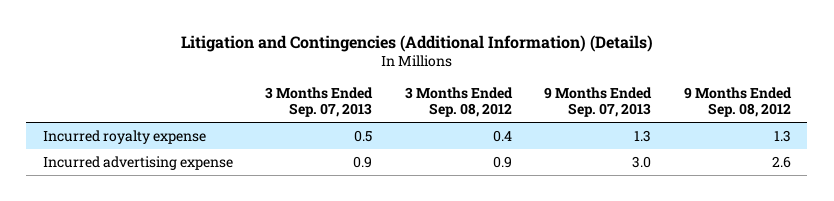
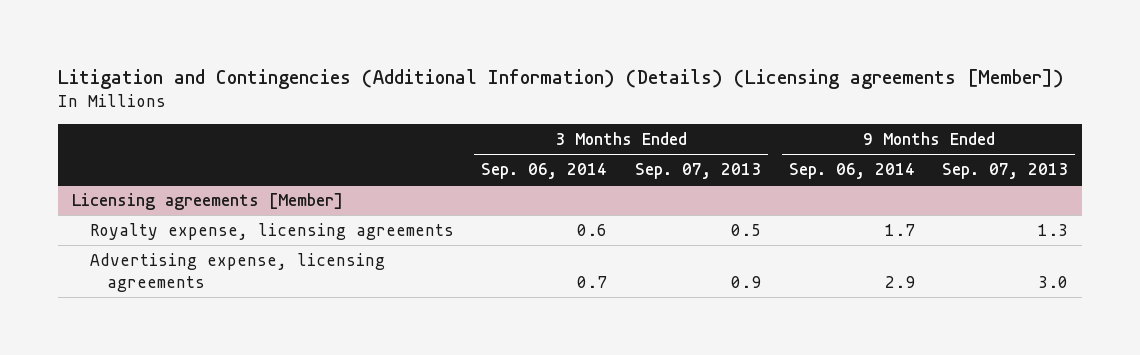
[180,34,653,52] Litigation and Contingencies (Additional Information) (Details) -> [58,69,1065,90] Litigation and Contingencies (Additional Information) (Details) (Licensing agreements [Member])
[404,86,513,118] 3 Months Ended Sep. 08, 2012 -> none
[683,86,792,118] 9 Months Ended Sep. 08, 2012 -> none
none -> [481,163,608,180] Sep. 06, 2014
none -> [788,163,915,180] Sep. 06, 2014
none -> [72,192,344,210] Licensing agreements [Member]
[42,129,206,144] Incurred royalty expense -> [89,222,454,240] Royalty expense, licensing agreements
[42,155,233,170] Incurred advertising expense -> [89,252,385,292] Advertising expense, licensing agreements

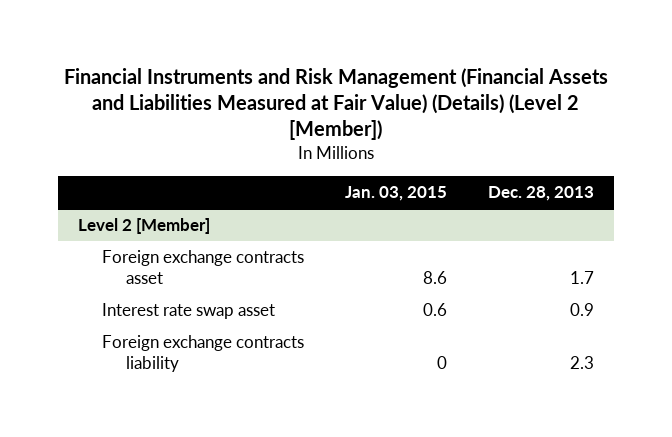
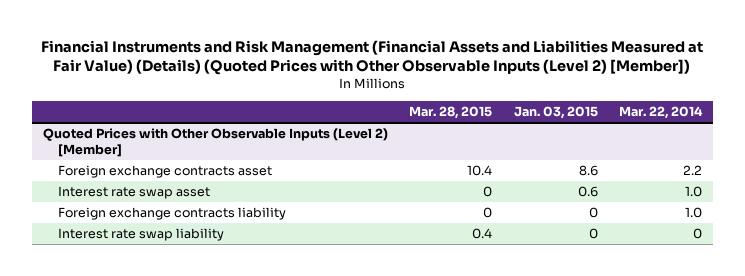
[63,67,608,141] Financial Instruments and Risk Management (Financial Assets and Liabilities Measured at Fair Value) (Details) (Level 2 [Member]) -> [41,39,704,76] Financial Instruments and Risk Management (Financial Assets and Liabilities Measured at Fair Value) (Details) (Quoted Prices with Other Observable Inputs (Level 2) [Member])
[487,186,594,202] Dec. 28, 2013 -> none
none -> [409,106,493,120] Mar. 28, 2015
none -> [619,106,704,120] Mar. 22, 2014
[78,218,211,235] Level 2 [Member] -> none
none -> [42,128,388,158] Quoted Prices with Other Observable Inputs (Level 2) [Member]
none -> [58,228,225,242] Interest rate swap liability

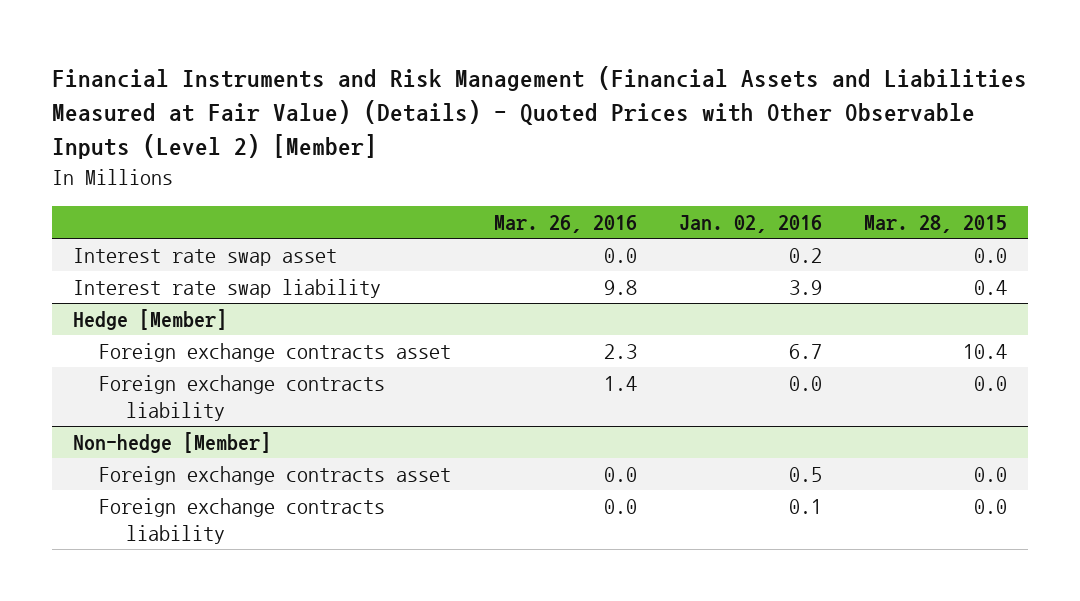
[41,39,704,76] Financial Instruments and Risk Management (Financial Assets and Liabilities Measured at Fair Value) (Details) (Quoted Prices with Other Observable Inputs (Level 2) [Member]) -> [52,66,1028,160] Financial Instruments and Risk Management (Financial Assets and Liabilities Measured at Fair Value) (Details) - Quoted Prices with Other Observable Inputs (Level 2) [Member]
[513,106,598,120] Jan. 03, 2015 -> none
[619,106,704,120] Mar. 22, 2014 -> none
none -> [493,214,637,233] Mar. 26, 2016
none -> [678,214,822,233] Jan. 02, 2016
[42,128,388,158] Quoted Prices with Other Observable Inputs (Level 2) [Member] -> none
[58,165,273,179] Foreign exchange contracts asset -> none
[58,207,287,221] Foreign exchange contracts liability -> none
[483,186,493,198] 0 -> [973,248,1007,264] 0.0
none -> [73,309,228,331] Hedge [Member]
none -> [99,343,452,363] Foreign exchange contracts asset
none -> [99,375,386,421] Foreign exchange contracts liability
none -> [73,432,272,454] Non-hedge [Member]
none -> [99,466,452,486] Foreign exchange contracts asset
none -> [99,498,386,544] Foreign exchange contracts liability

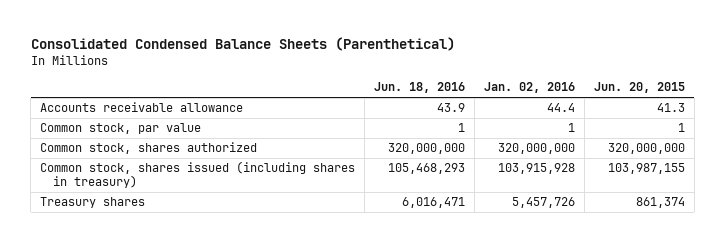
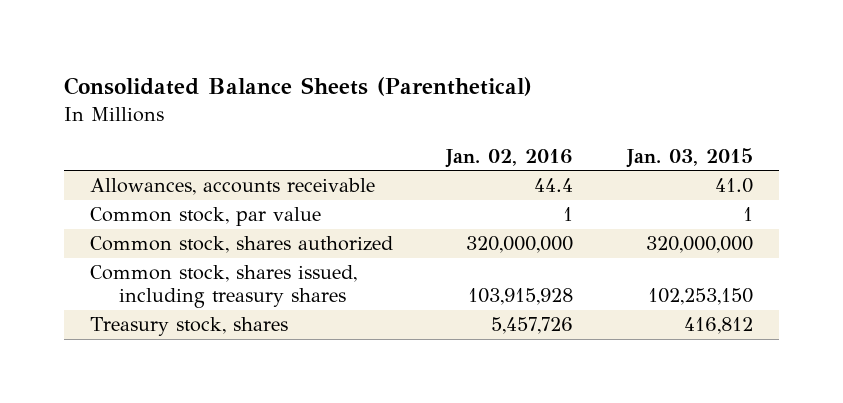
[30,37,455,52] Consolidated Condensed Balance Sheets (Parenthetical) -> [63,77,532,97] Consolidated Balance Sheets (Parenthetical)
[374,82,466,94] Jun. 18, 2016 -> none
[593,82,685,94] Jun. 20, 2015 -> none
none -> [625,147,753,168] Jan. 03, 2015
[40,102,244,113] Accounts receivable allowance -> [90,178,376,196] Allowances, accounts receivable
[40,161,356,188] Common stock, shares issued (including shares in treasury) -> [90,265,358,309] Common stock, shares issued, including treasury shares
[40,197,146,209] Treasury shares -> [90,317,289,337] Treasury stock, shares

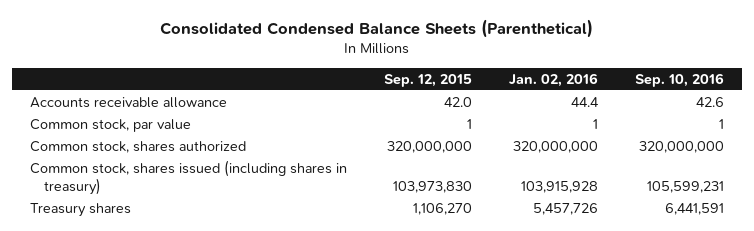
[63,77,532,97] Consolidated Balance Sheets (Parenthetical) -> [159,18,593,38] Consolidated Condensed Balance Sheets (Parenthetical)
[625,147,753,168] Jan. 03, 2015 -> none
none -> [383,73,472,87] Sep. 12, 2015
none -> [634,72,724,87] Sep. 10, 2016
[90,178,376,196] Allowances, accounts receivable -> [30,96,228,108] Accounts receivable allowance
[90,265,358,309] Common stock, shares issued, including treasury shares -> [30,159,348,196] Common stock, shares issued (including shares in treasury)
[90,317,289,337] Treasury stock, shares -> [30,202,132,217] Treasury shares

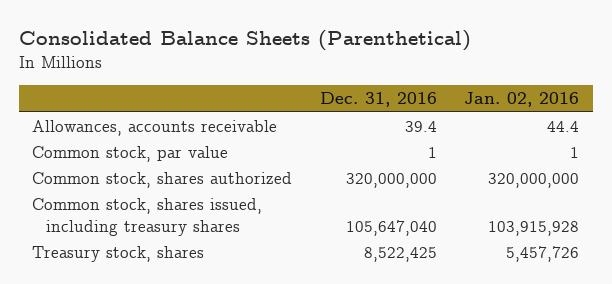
[159,18,593,38] Consolidated Condensed Balance Sheets (Parenthetical) -> [18,30,471,52] Consolidated Balance Sheets (Parenthetical)
[383,73,472,87] Sep. 12, 2015 -> none
[634,72,724,87] Sep. 10, 2016 -> none
none -> [319,92,437,108] Dec. 31, 2016
[30,96,228,108] Accounts receivable allowance -> [32,120,278,137] Allowances, accounts receivable
[30,159,348,196] Common stock, shares issued (including shares in treasury) -> [32,198,263,237] Common stock, shares issued, including treasury shares
[30,202,132,217] Treasury shares -> [32,246,205,263] Treasury stock, shares

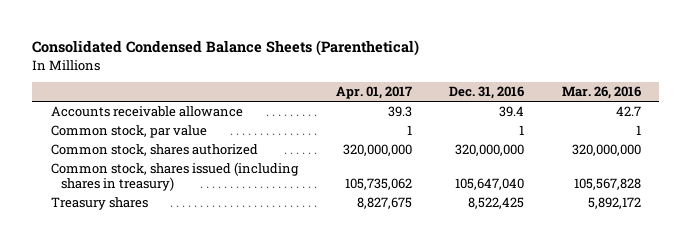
[18,30,471,52] Consolidated Balance Sheets (Parenthetical) -> [32,40,420,57] Consolidated Condensed Balance Sheets (Parenthetical)
[464,92,580,108] Jan. 02, 2016 -> none
none -> [335,86,412,100] Apr. 01, 2017
none -> [561,86,641,100] Mar. 26, 2016
[32,120,278,137] Allowances, accounts receivable -> [51,105,244,117] Accounts receivable allowance
[32,198,263,237] Common stock, shares issued, including treasury shares -> [51,161,300,192] Common stock, shares issued (including shares in treasury)
[32,246,205,263] Treasury stock, shares -> [51,196,149,210] Treasury shares

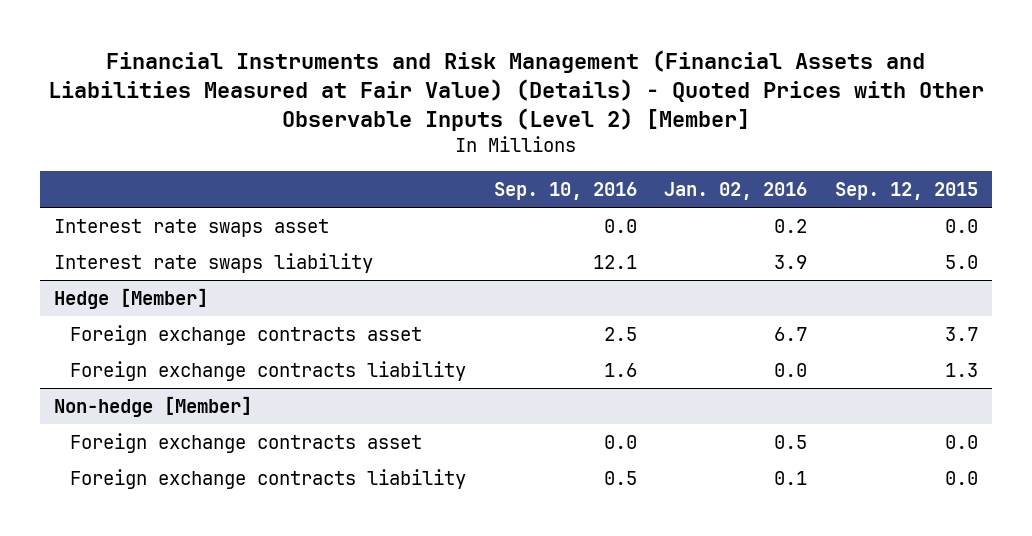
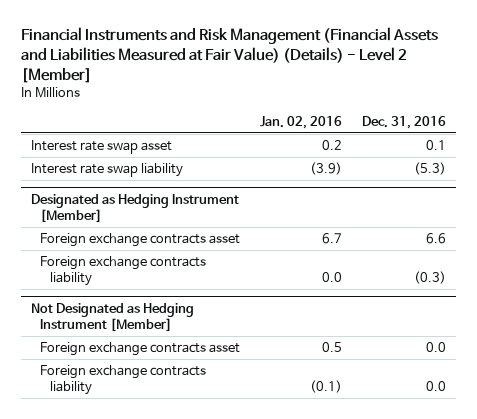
[48,50,985,132] Financial Instruments and Risk Management (Financial Assets and Liabilities Measured at Fair Value) (Details) - Quoted Prices with Other Observable Inputs (Level 2) [Member] -> [20,27,438,83] Financial Instruments and Risk Management (Financial Assets and Liabilities Measured at Fair Value) (Details) - Level 2 [Member]
[493,182,637,201] Sep. 10, 2016 -> none
[835,182,979,201] Sep. 12, 2015 -> none
none -> [362,115,447,129] Dec. 31, 2016
[54,218,330,237] Interest rate swaps asset -> [30,140,172,155] Interest rate swap asset
[54,252,374,273] Interest rate swaps liability -> [30,163,183,178] Interest rate swap liability
[774,254,808,269] 3.9 -> [310,162,343,176] (3.9)
[54,287,209,309] Hedge [Member] -> [30,193,239,223] Designated as Hedging Instrument [Member]
[54,395,253,417] Non-hedge [Member] -> [30,302,194,332] Not Designated as Hedging Instrument [Member]
[774,470,808,485] 0.1 -> [310,379,343,393] (0.1)

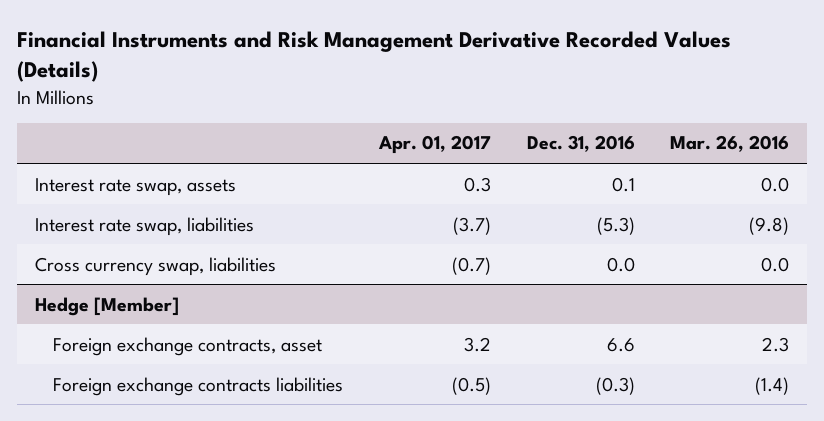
[20,27,438,83] Financial Instruments and Risk Management (Financial Assets and Liabilities Measured at Fair Value) (Details) - Level 2 [Member] -> [17,31,732,83] Financial Instruments and Risk Management Derivative Recorded Values (Details)
[260,115,343,129] Jan. 02, 2016 -> none
none -> [378,135,492,155] Apr. 01, 2017
none -> [670,135,790,153] Mar. 26, 2016
[30,302,194,332] Not Designated as Hedging Instrument [Member] -> none
[40,342,241,357] Foreign exchange contracts asset -> none
[40,365,207,395] Foreign exchange contracts liability -> none
[30,140,172,155] Interest rate swap asset -> [35,177,237,196] Interest rate swap, assets
[30,163,183,178] Interest rate swap liability -> [35,216,255,236] Interest rate swap, liabilities
none -> [35,256,277,276] Cross currency swap, liabilities
[30,193,239,223] Designated as Hedging Instrument [Member] -> [35,296,180,316] Hedge [Member]
[40,233,241,248] Foreign exchange contracts asset -> [53,336,323,356] Foreign exchange contracts, asset
[40,256,207,286] Foreign exchange contracts liability -> [53,376,344,396] Foreign exchange contracts liabilities

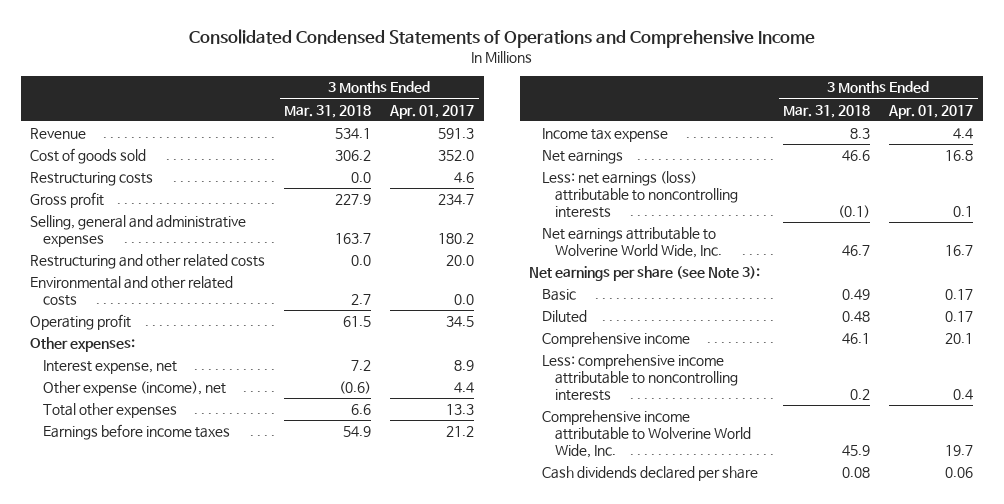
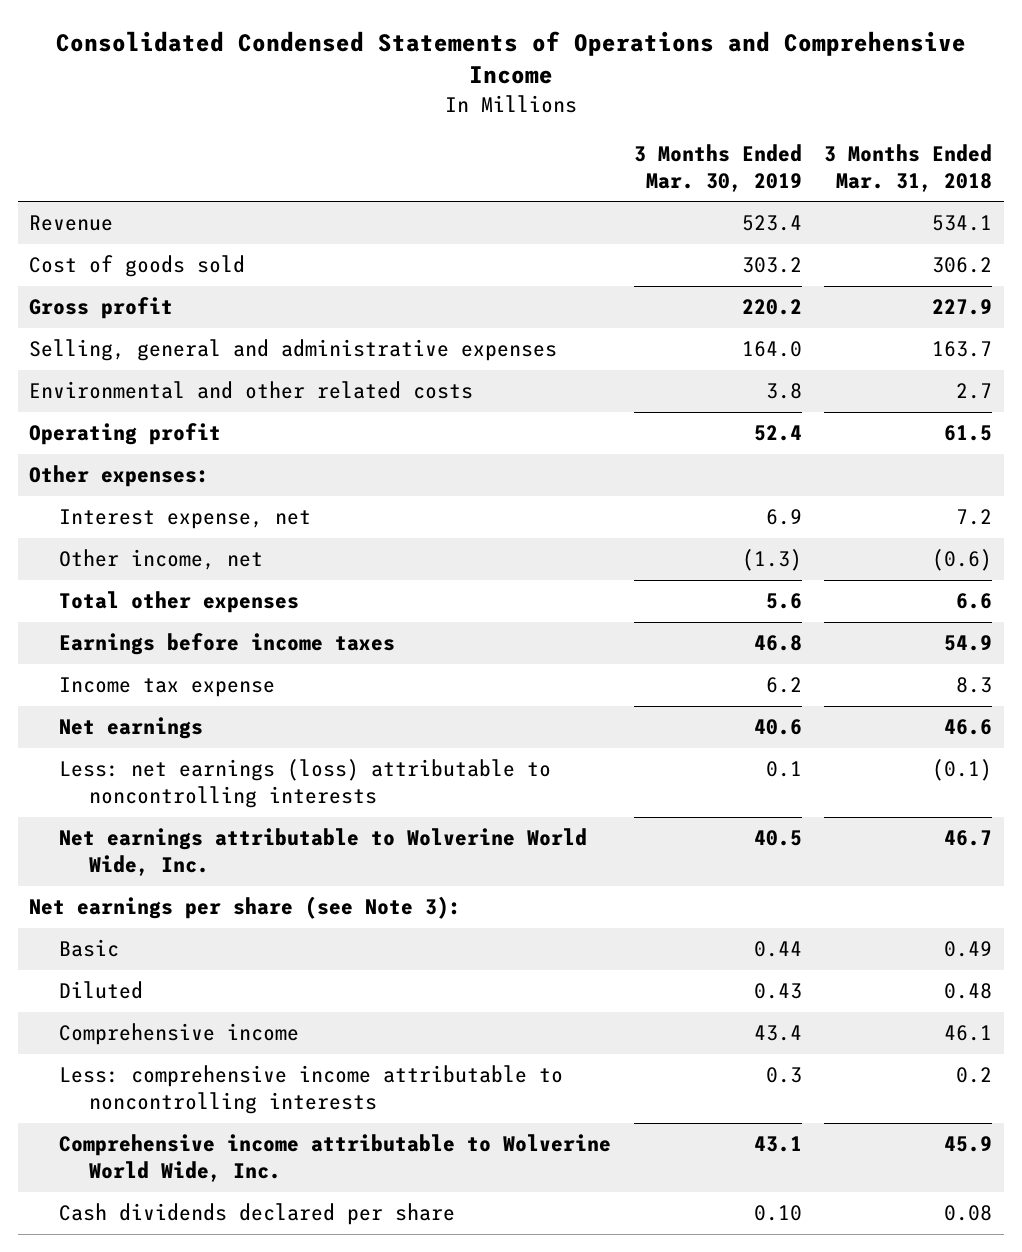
[389,104,475,119] Apr. 01, 2017 -> none
none -> [633,144,802,192] 3 Months Ended Mar. 30, 2019
[30,172,154,187] Restructuring costs -> none
[30,254,266,270] Restructuring and other related costs -> none
[43,381,227,397] Other expense (income), net -> [59,549,264,571] Other income, net

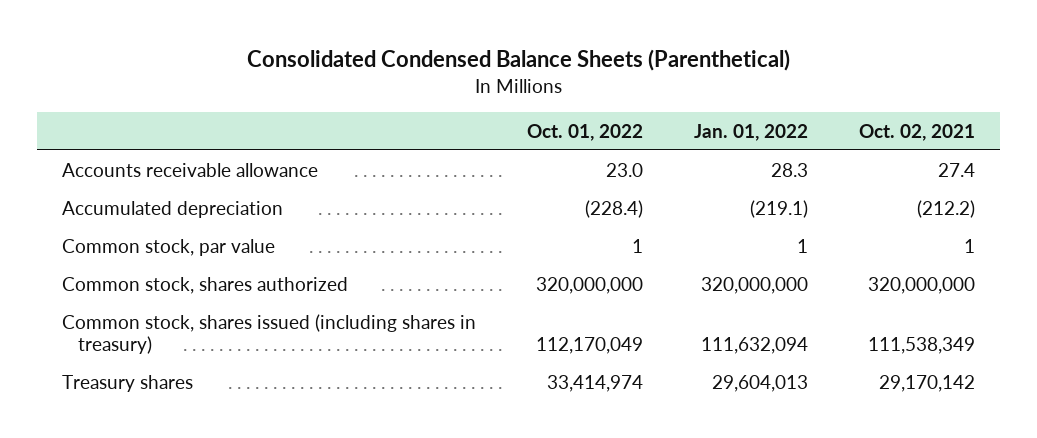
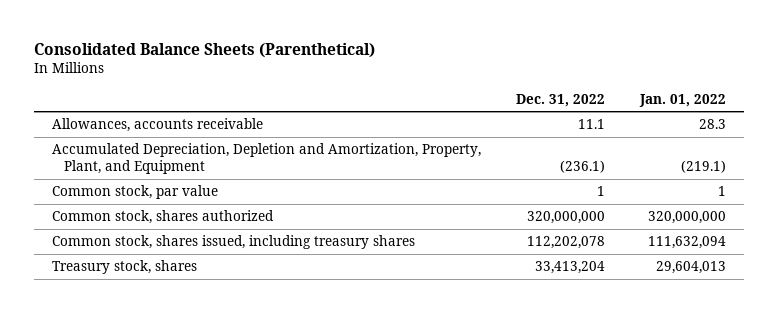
[246,48,790,71] Consolidated Condensed Balance Sheets (Parenthetical) -> [34,43,376,59] Consolidated Balance Sheets (Parenthetical)
[527,123,644,141] Oct. 01, 2022 -> none
[858,123,975,141] Oct. 02, 2021 -> none
none -> [515,93,605,107] Dec. 31, 2022
[62,162,319,177] Accounts receivable allowance -> [51,118,263,133] Allowances, accounts receivable
[62,200,284,218] Accumulated depreciation -> [51,143,481,175] Accumulated Depreciation, Depletion and Amortization, Property, Plant, and Equipment
[62,313,477,355] Common stock, shares issued (including shares in treasury) -> [51,235,415,250] Common stock, shares issued, including treasury shares
[62,374,194,392] Treasury shares -> [51,260,197,275] Treasury stock, shares

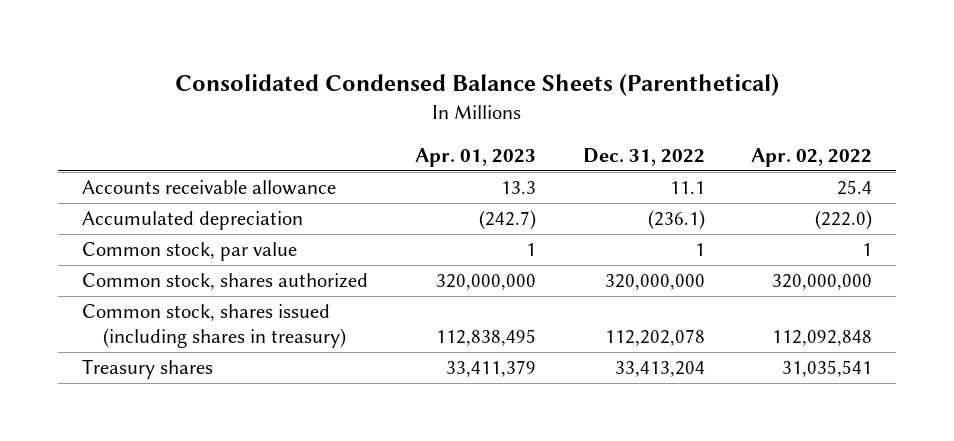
[34,43,376,59] Consolidated Balance Sheets (Parenthetical) -> [175,73,780,96] Consolidated Condensed Balance Sheets (Parenthetical)
[639,93,727,107] Jan. 01, 2022 -> none
none -> [414,147,536,167] Apr. 01, 2023
none -> [751,147,873,167] Apr. 02, 2022
[51,118,263,133] Allowances, accounts receivable -> [81,180,336,196] Accounts receivable allowance
[51,143,481,175] Accumulated Depreciation, Depletion and Amortization, Property, Plant, and Equipment -> [81,211,303,231] Accumulated depreciation
[51,235,415,250] Common stock, shares issued, including treasury shares -> [81,304,346,349] Common stock, shares issued (including shares in treasury)
[51,260,197,275] Treasury stock, shares -> [81,359,213,380] Treasury shares

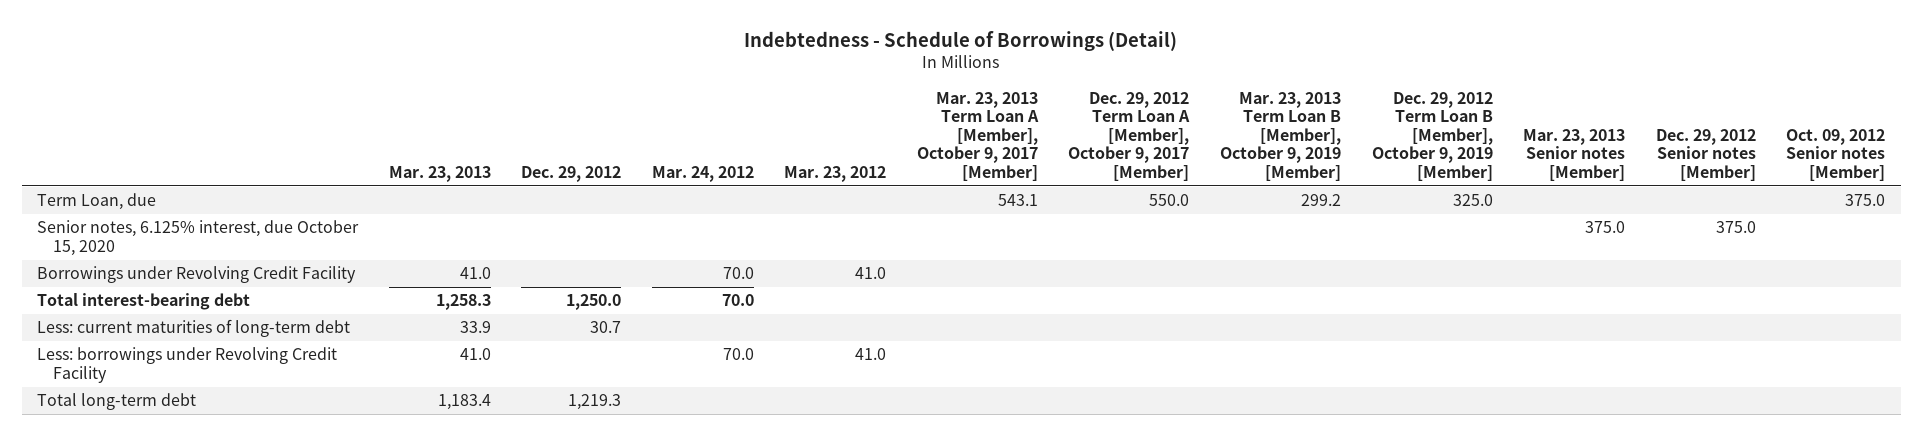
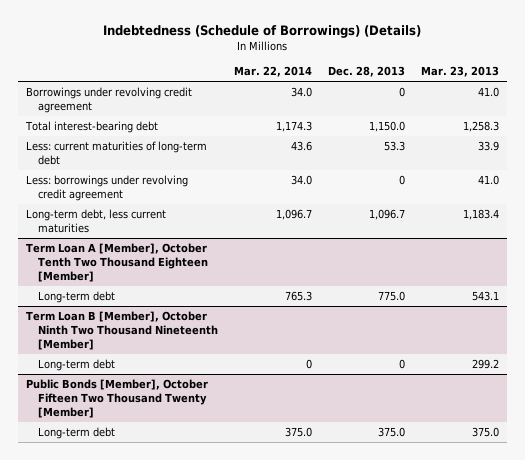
[744,30,1178,51] Indebtedness - Schedule of Borrowings (Detail) -> [103,25,422,39] Indebtedness (Schedule of Borrowings) (Details)
[521,166,622,183] Dec. 29, 2012 -> none
[651,166,754,183] Mar. 24, 2012 -> none
[784,166,887,183] Mar. 23, 2012 -> none
[916,91,1039,182] Mar. 23, 2013 Term Loan A [Member], October 9, 2017 [Member] -> none
[1068,91,1191,182] Dec. 29, 2012 Term Loan A [Member], October 9, 2017 [Member] -> none
[1220,91,1342,182] Mar. 23, 2013 Term Loan B [Member], October 9, 2019 [Member] -> none
[1371,91,1493,182] Dec. 29, 2012 Term Loan B [Member], October 9, 2019 [Member] -> none
[1523,128,1626,182] Mar. 23, 2013 Senior notes [Member] -> none
[1655,128,1756,182] Dec. 29, 2012 Senior notes [Member] -> none
[1786,128,1886,182] Oct. 09, 2012 Senior notes [Member] -> none
none -> [233,66,312,78] Mar. 22, 2014
none -> [327,66,405,78] Dec. 28, 2013
[37,193,157,211] Term Loan, due -> none
[37,220,360,256] Senior notes, 6.125% interest, due October 15, 2020 -> none
[37,266,357,284] Borrowings under Revolving Credit Facility -> [25,86,192,113] Borrowings under revolving credit agreement
[37,347,338,383] Less: borrowings under Revolving Credit Facility -> [25,174,188,201] Less: borrowings under revolving credit agreement
[37,393,197,411] Total long-term debt -> [25,208,166,233] Long-term debt, less current maturities
none -> [25,242,208,282] Term Loan A [Member], October Tenth Two Thousand Eighteen [Member]
none -> [37,290,115,303] Long-term debt
none -> [25,310,218,350] Term Loan B [Member], October Ninth Two Thousand Nineteenth [Member]
none -> [37,358,115,371] Long-term debt
none -> [25,378,208,418] Public Bonds [Member], October Fifteen Two Thousand Twenty [Member]
none -> [37,426,115,439] Long-term debt

